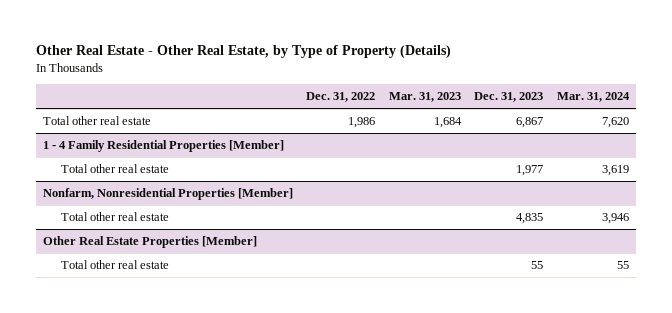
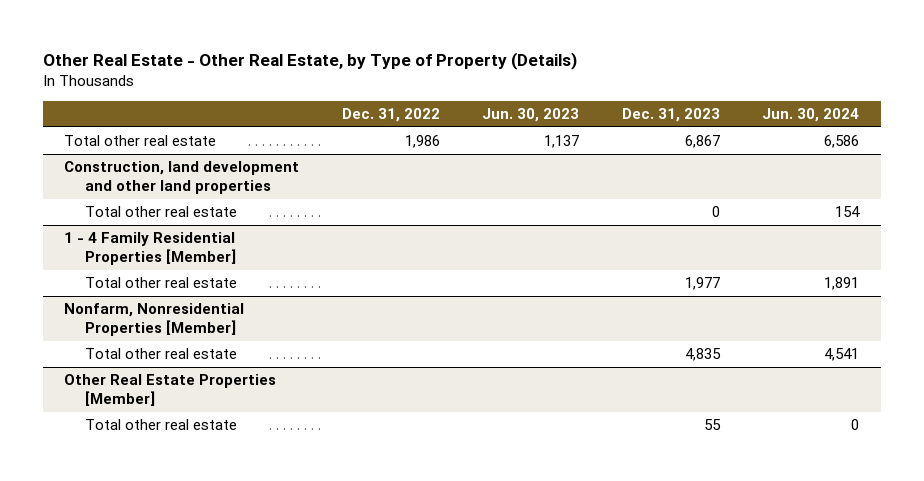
[388,92,461,103] Mar. 31, 2023 -> none
[556,92,630,103] Mar. 31, 2024 -> none
none -> [482,108,580,123] Jun. 30, 2023
none -> [762,108,860,123] Jun. 30, 2024
none -> [64,161,300,195] Construction, land development and other land properties
none -> [84,206,237,218] Total other real estate

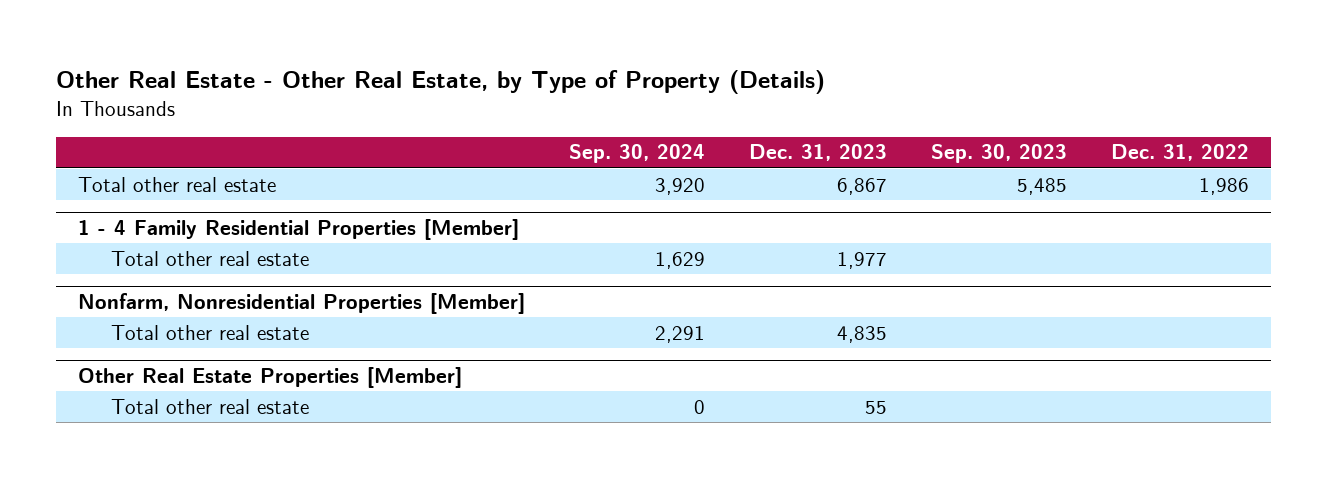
[482,108,580,123] Jun. 30, 2023 -> none
[762,108,860,123] Jun. 30, 2024 -> none
none -> [569,144,706,164] Sep. 30, 2024
none -> [930,144,1067,164] Sep. 30, 2023
[64,161,300,195] Construction, land development and other land properties -> none
[84,206,237,218] Total other real estate -> none

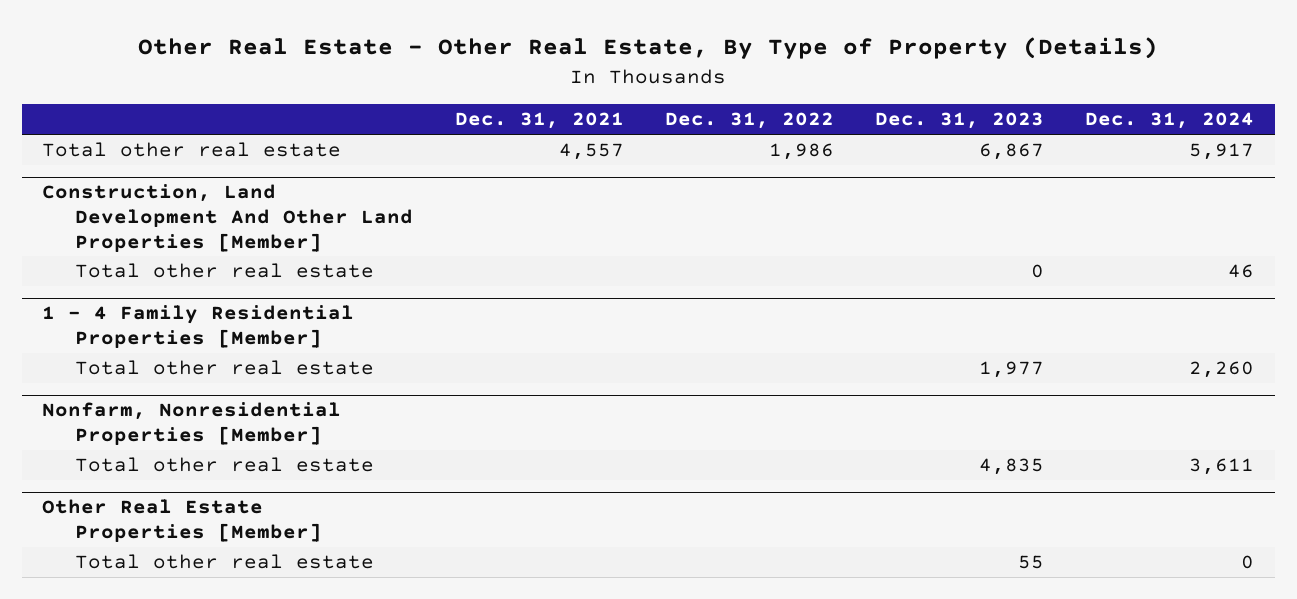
[56,70,826,95] Other Real Estate - Other Real Estate, by Type of Property (Details) -> [138,37,1159,60] Other Real Estate - Other Real Estate, By Type of Property (Details)
[569,144,706,164] Sep. 30, 2024 -> none
[930,144,1067,164] Sep. 30, 2023 -> none
none -> [454,112,624,130] Dec. 31, 2021
none -> [1085,112,1255,130] Dec. 31, 2024
none -> [42,184,414,252] Construction, Land Development And Other Land Properties [Member]
none -> [75,263,375,279] Total other real estate

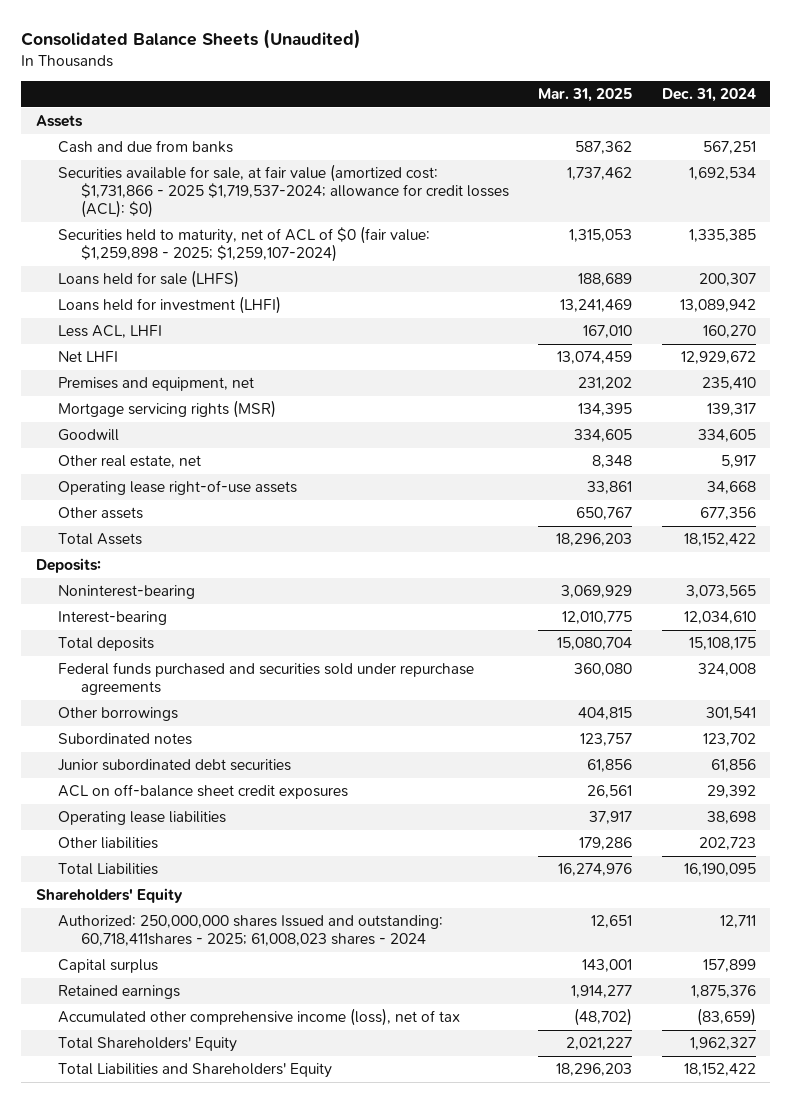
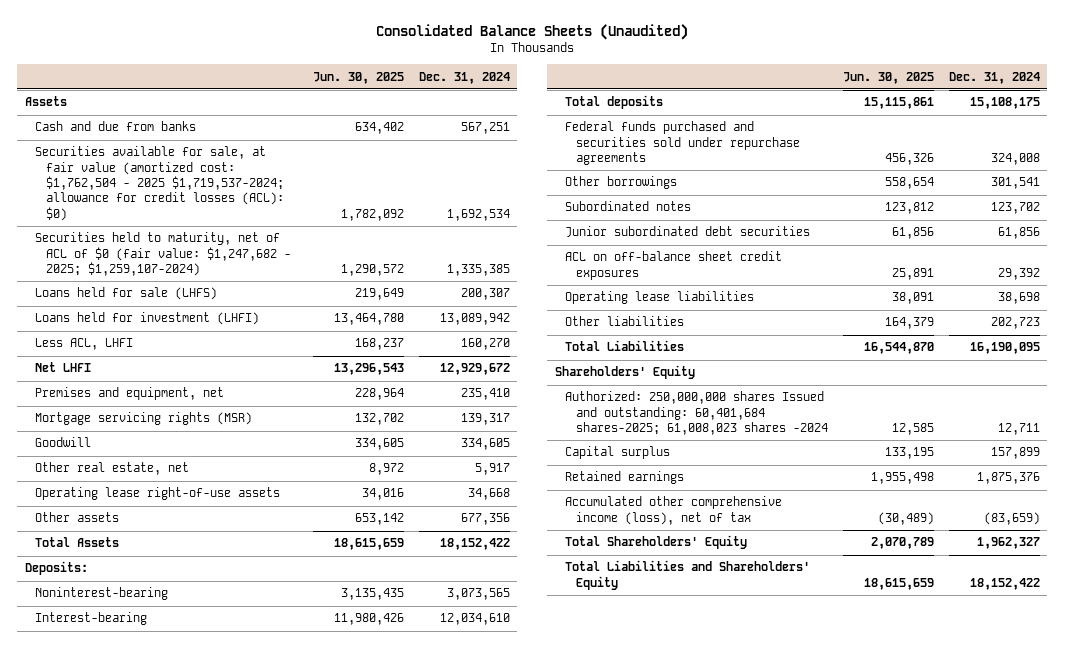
[538,88,633,103] Mar. 31, 2025 -> none
none -> [312,71,404,84] Jun. 30, 2025
[58,164,509,219] Securities available for sale, at fair value (amortized cost: $1,731,866 - 2025 $1,719,537-2024; allowance for credit losses (ACL): $0) -> [35,146,284,221] Securities available for sale, at fair value (amortized cost: $1,762,504 - 2025 $1,719,537-2024; allowance for credit losses (ACL): $0)
[58,226,431,263] Securities held to maturity, net of ACL of $0 (fair value: $1,259,898 - 2025; $1,259,107-2024) -> [35,232,291,277] Securities held to maturity, net of ACL of $0 (fair value: $1,247,682 - 2025; $1,259,107-2024)
[58,915,444,947] Authorized: 250,000,000 shares Issued and outstanding: 60,718,411shares - 2025; 61,008,023 shares - 2024 -> [565,391,828,436] Authorized: 250,000,000 shares Issued and outstanding: 60,401,684 shares-2025; 61,008,023 shares -2024

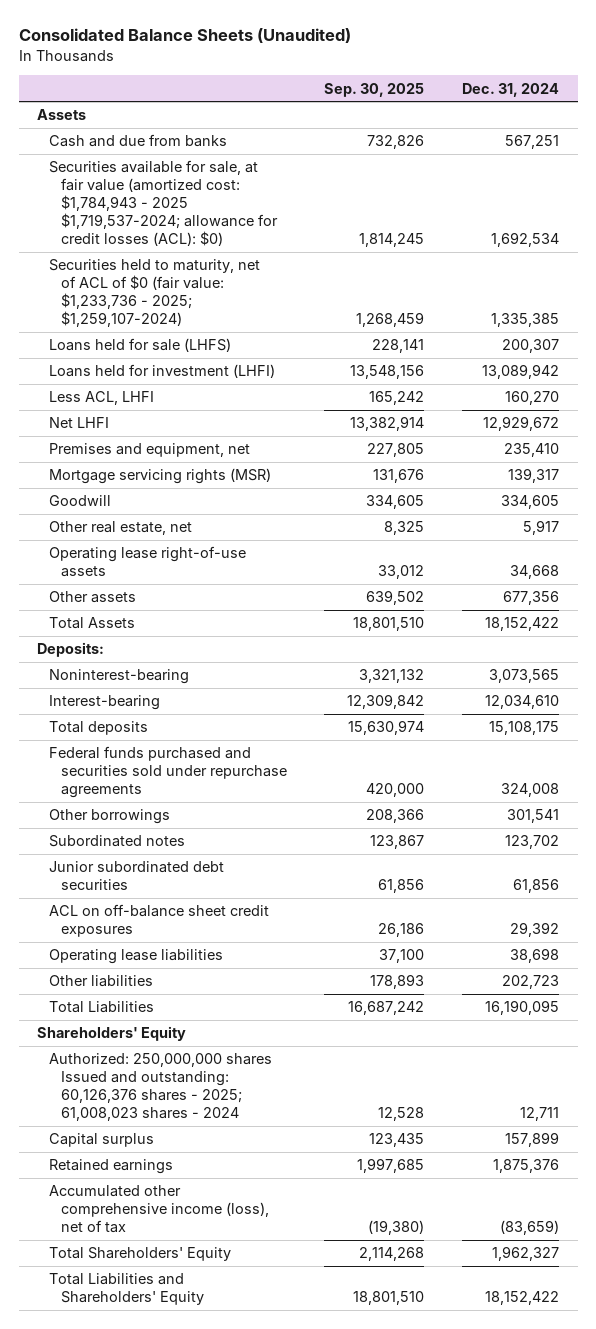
[312,71,404,84] Jun. 30, 2025 -> none
none -> [324,82,425,97] Sep. 30, 2025
[35,146,284,221] Securities available for sale, at fair value (amortized cost: $1,762,504 - 2025 $1,719,537-2024; allowance for credit losses (ACL): $0) -> [49,160,278,246] Securities available for sale, at fair value (amortized cost: $1,784,943 - 2025 $1,719,537-2024; allowance for credit losses (ACL): $0)
[35,232,291,277] Securities held to maturity, net of ACL of $0 (fair value: $1,247,682 - 2025; $1,259,107-2024) -> [49,259,261,327] Securities held to maturity, net of ACL of $0 (fair value: $1,233,736 - 2025; $1,259,107-2024)
[565,391,828,436] Authorized: 250,000,000 shares Issued and outstanding: 60,401,684 shares-2025; 61,008,023 shares -2024 -> [49,1053,273,1121] Authorized: 250,000,000 shares Issued and outstanding: 60,126,376 shares - 2025; 61,008,023 shares - 2024

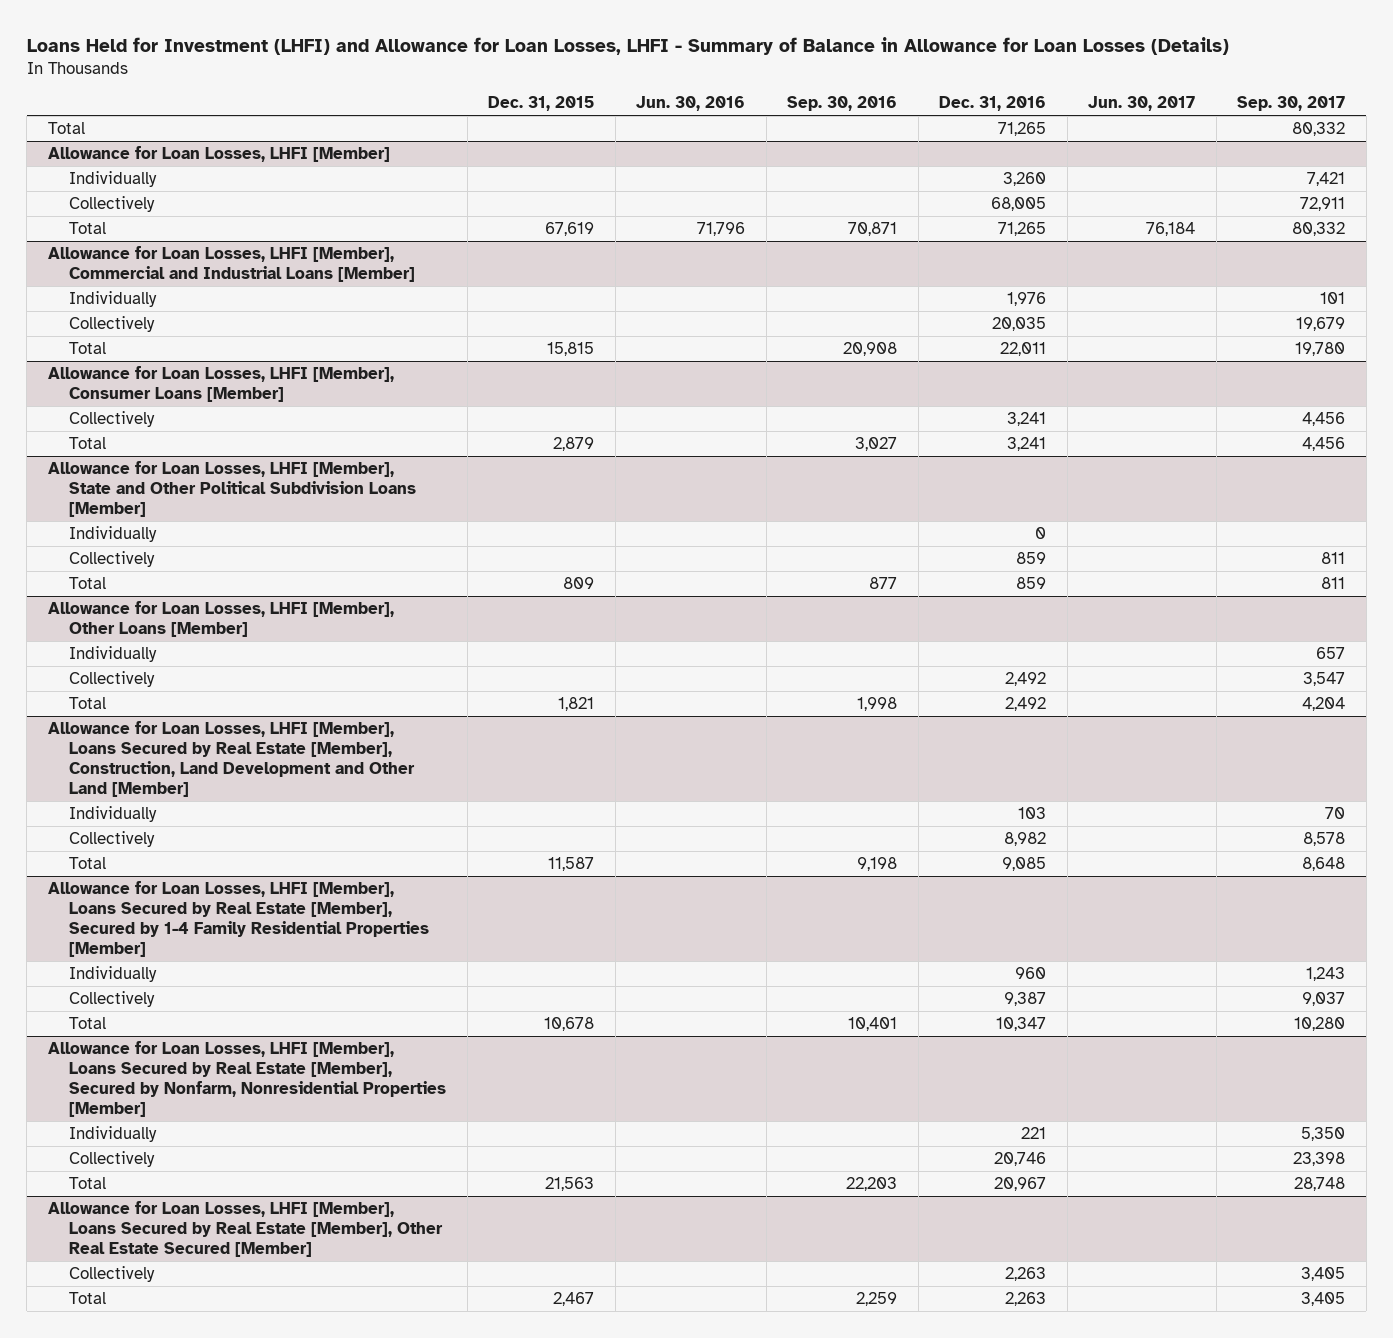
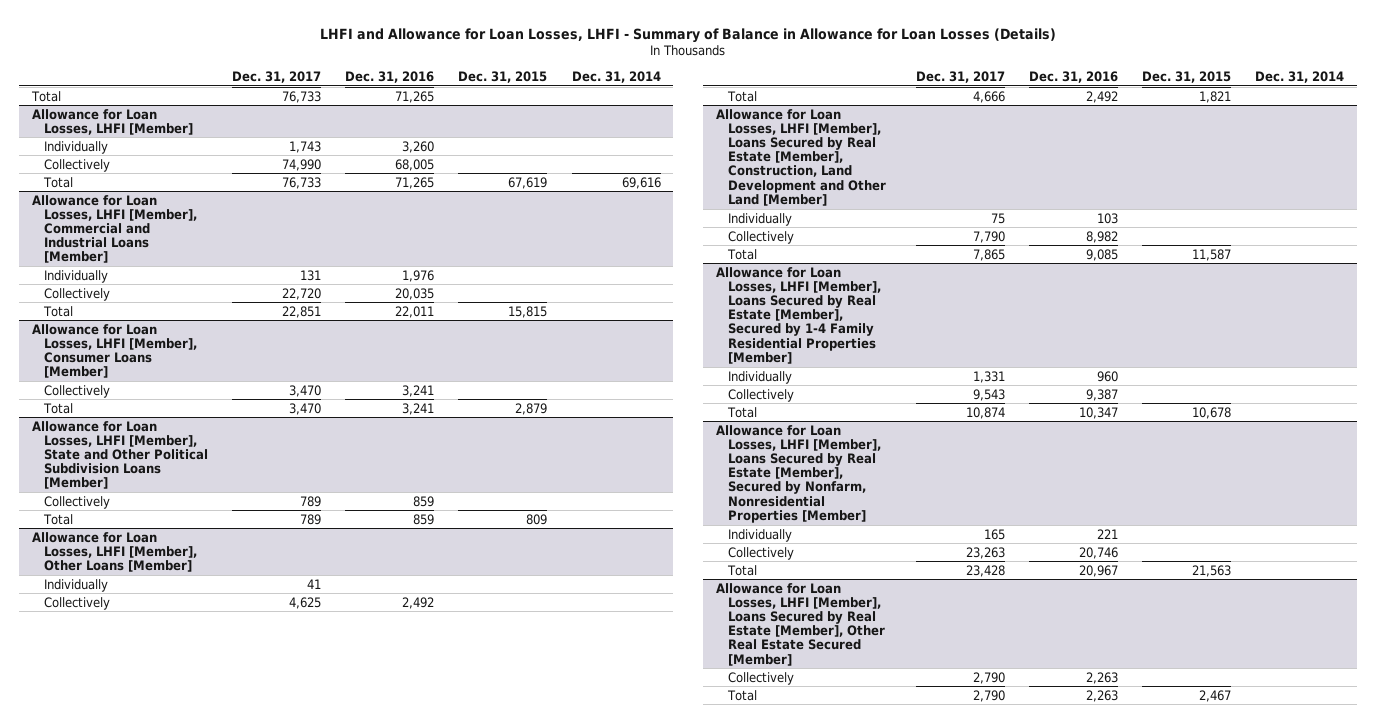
[26,36,1229,55] Loans Held for Investment (LHFI) and Allowance for Loan Losses, LHFI - Summary of Balance in Allowance for Loan Losses (Details) -> [320,27,1057,43] LHFI and Allowance for Loan Losses, LHFI - Summary of Balance in Allowance for Loan Losses (Details)
[636,96,746,112] Jun. 30, 2016 -> none
[787,96,898,112] Sep. 30, 2016 -> none
[1088,96,1196,112] Jun. 30, 2017 -> none
[1237,96,1346,112] Sep. 30, 2017 -> none
none -> [231,71,321,84] Dec. 31, 2017
none -> [571,71,661,84] Dec. 31, 2014
[69,526,158,543] Individually -> none

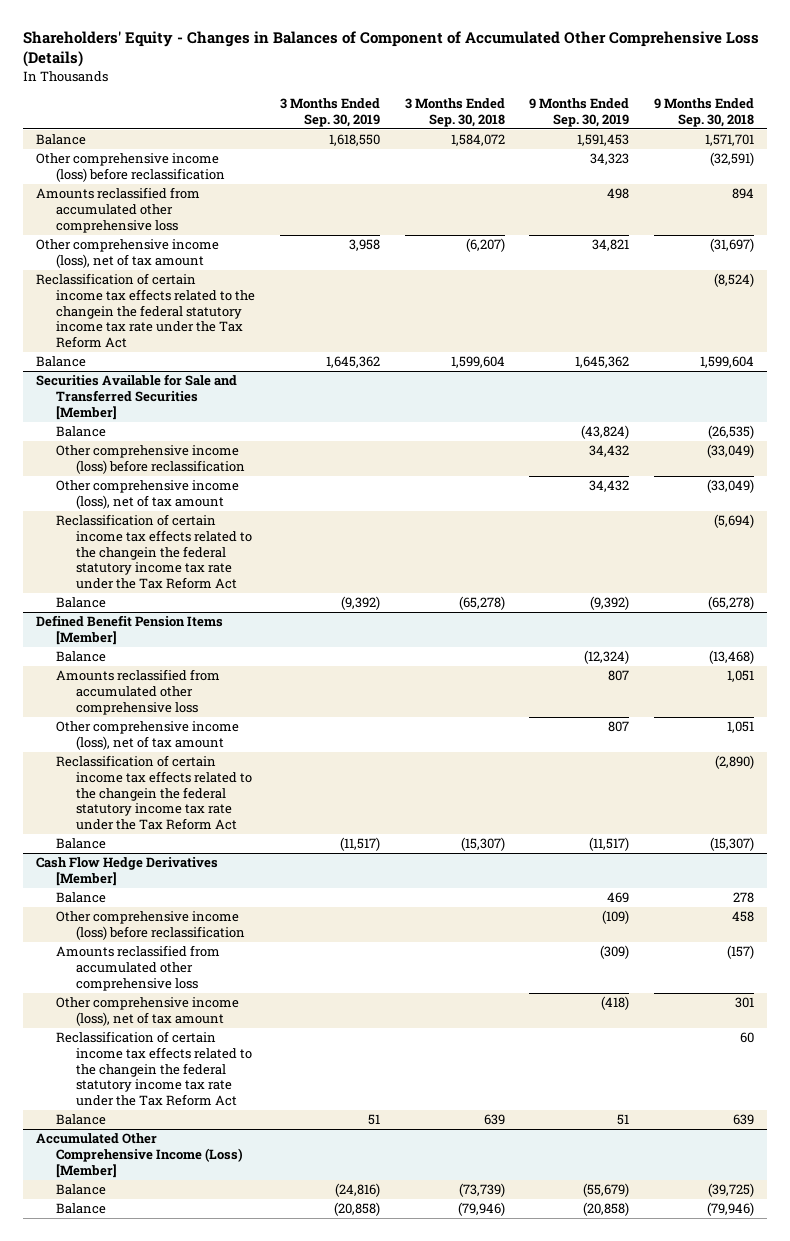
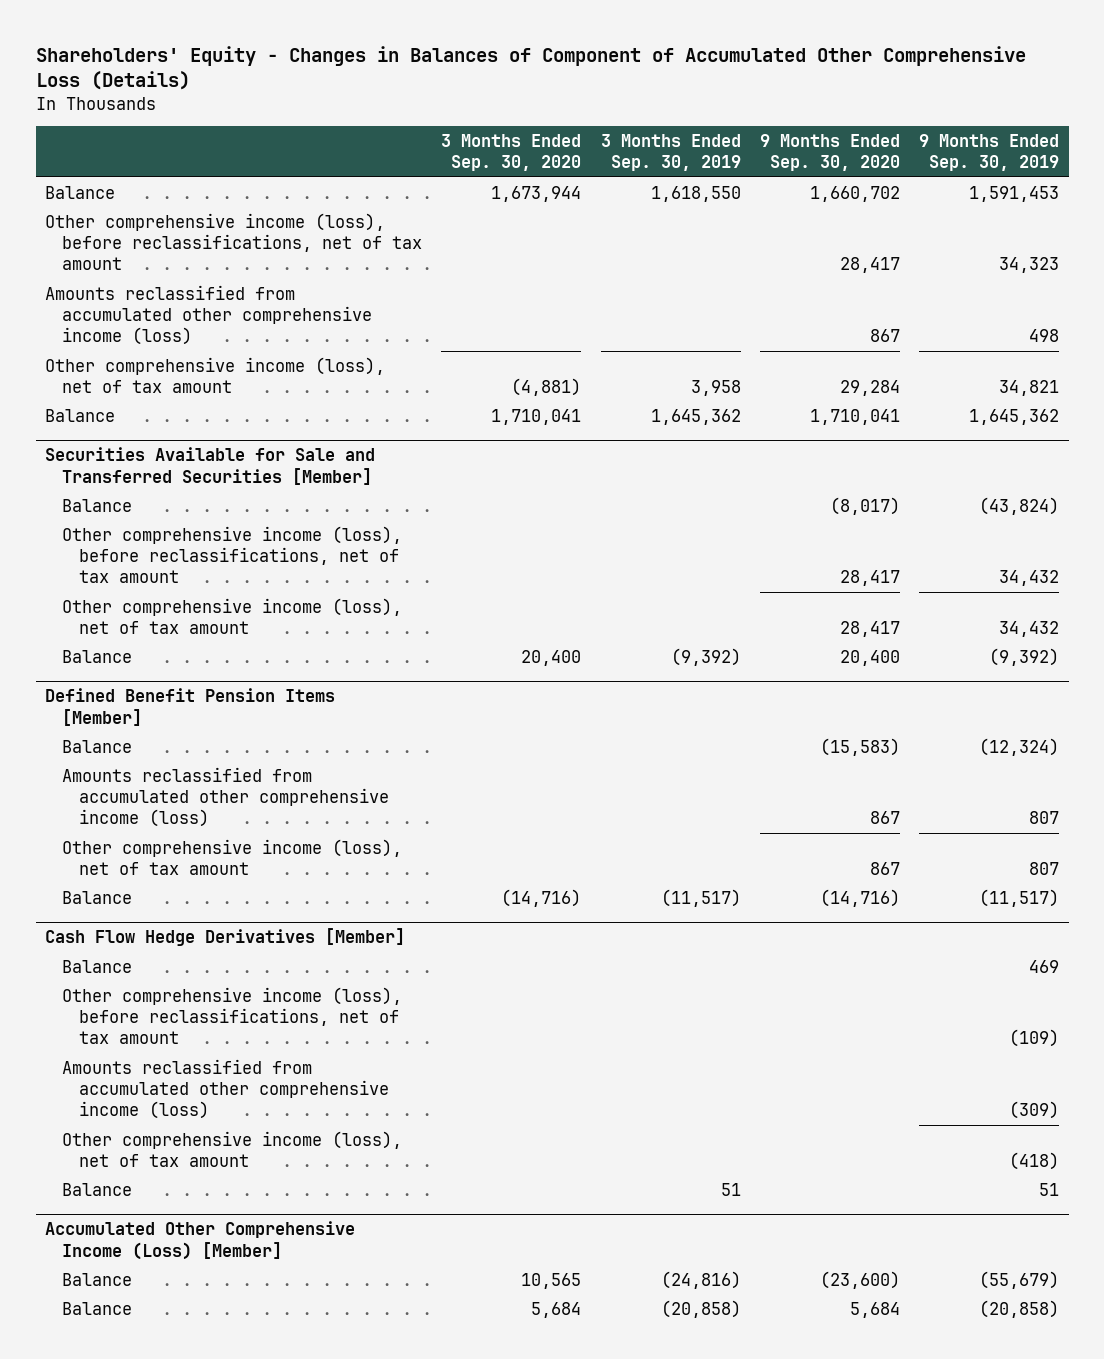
[404,98,505,127] 3 Months Ended Sep. 30, 2018 -> none
[654,98,755,127] 9 Months Ended Sep. 30, 2018 -> none
none -> [441,133,582,172] 3 Months Ended Sep. 30, 2020
none -> [759,133,900,172] 9 Months Ended Sep. 30, 2020
[35,153,225,182] Other comprehensive income (loss) before reclassification -> [45,212,423,271] Other comprehensive income (loss), before reclassifications, net of tax amount
[35,187,200,233] Amounts reclassified from accumulated other comprehensive loss -> [45,284,373,346] Amounts reclassified from accumulated other comprehensive income (loss)
[35,273,255,349] Reclassification of certain income tax effects related to the changein the federal statutory income tax rate under the Tax Reform Act -> none
[55,445,246,474] Other comprehensive income (loss) before reclassification -> [62,525,403,584] Other comprehensive income (loss), before reclassifications, net of tax amount
[55,514,253,590] Reclassification of certain income tax effects related to the changein the federal statutory income tax rate under the Tax Reform Act -> none
[55,669,220,715] Amounts reclassified from accumulated other comprehensive loss -> [62,766,390,828] Amounts reclassified from accumulated other comprehensive income (loss)
[55,755,253,831] Reclassification of certain income tax effects related to the changein the federal statutory income tax rate under the Tax Reform Act -> none
[55,911,246,940] Other comprehensive income (loss) before reclassification -> [62,986,403,1045] Other comprehensive income (loss), before reclassifications, net of tax amount
[55,945,220,991] Amounts reclassified from accumulated other comprehensive loss -> [62,1058,390,1120] Amounts reclassified from accumulated other comprehensive income (loss)
[55,1031,253,1107] Reclassification of certain income tax effects related to the changein the federal statutory income tax rate under the Tax Reform Act -> none

